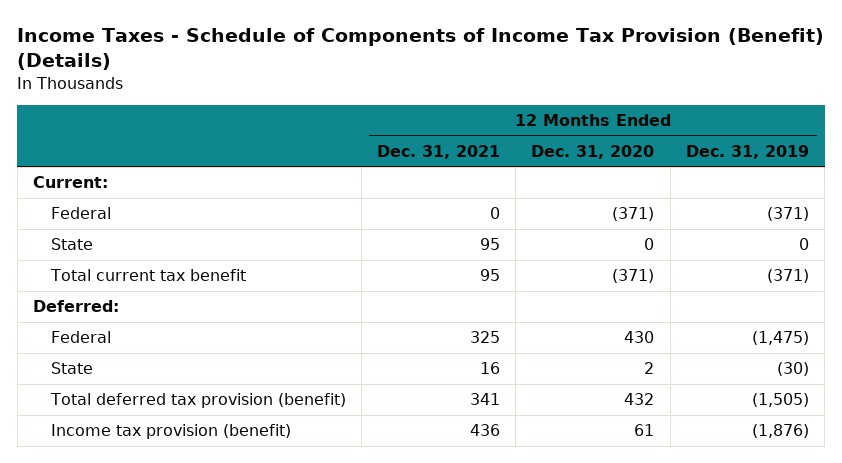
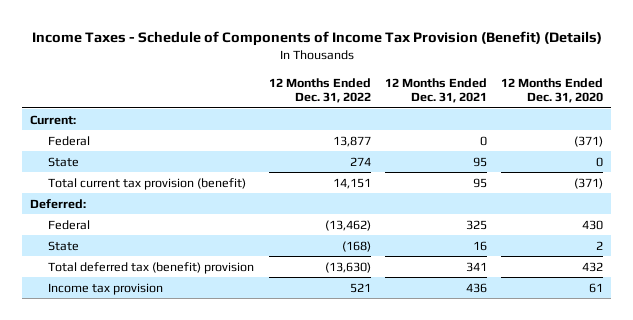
[685,144,809,159] Dec. 31, 2019 -> none
none -> [268,77,371,104] 12 Months Ended Dec. 31, 2022
[49,269,246,282] Total current tax benefit -> [48,177,247,190] Total current tax provision (benefit)
[49,393,346,409] Total deferred tax provision (benefit) -> [48,261,255,274] Total deferred tax (benefit) provision
[50,424,291,440] Income tax provision (benefit) -> [48,282,164,295] Income tax provision

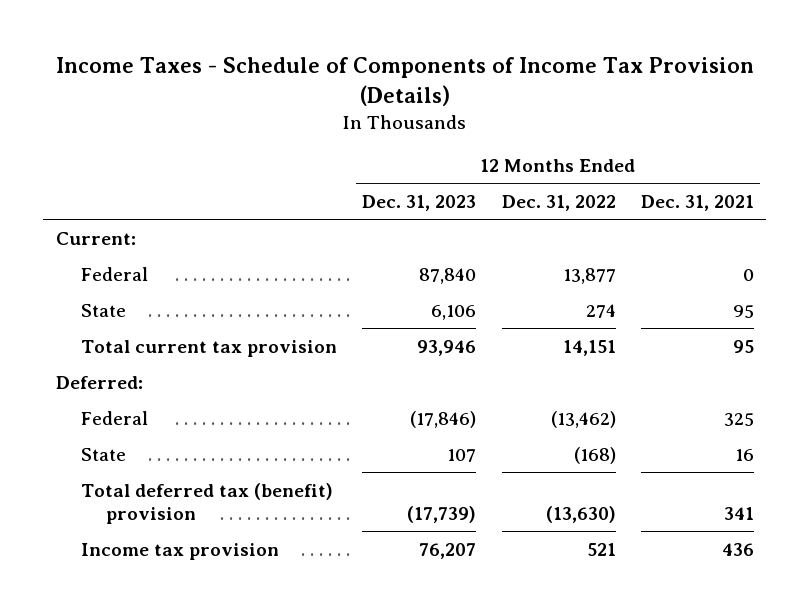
[31,31,602,47] Income Taxes - Schedule of Components of Income Tax Provision (Benefit) (Details) -> [55,56,754,106] Income Taxes - Schedule of Components of Income Tax Provision (Details)
[501,77,604,104] 12 Months Ended Dec. 31, 2020 -> none
none -> [362,195,477,212] Dec. 31, 2023
[48,177,247,190] Total current tax provision (benefit) -> [81,339,338,357] Total current tax provision

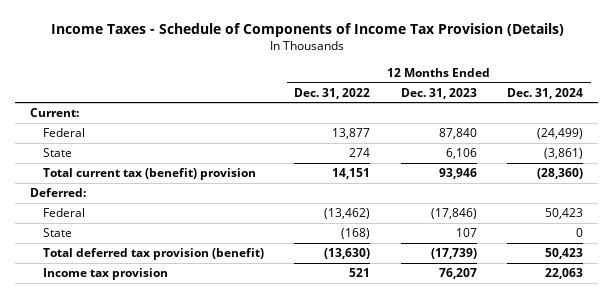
[640,195,754,212] Dec. 31, 2021 -> none
none -> [507,87,584,99] Dec. 31, 2024
[81,339,338,357] Total current tax provision -> [42,168,256,181] Total current tax (benefit) provision
[81,482,334,525] Total deferred tax (benefit) provision -> [42,248,264,261] Total deferred tax provision (benefit)

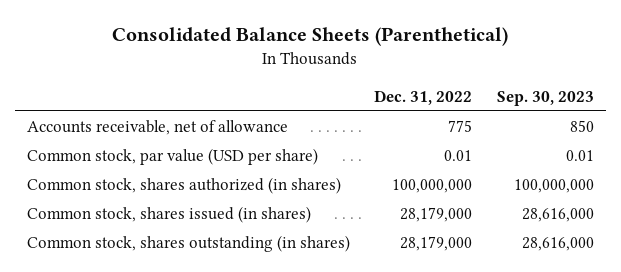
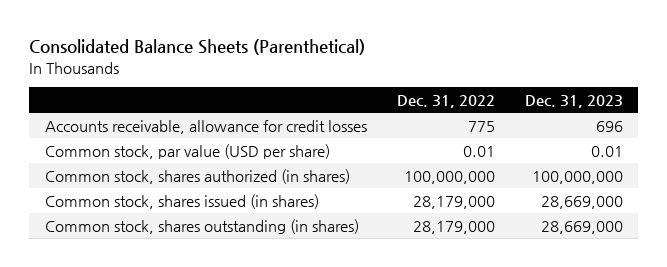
[497,90,595,106] Sep. 30, 2023 -> none
none -> [524,95,623,109] Dec. 31, 2023
[26,120,288,136] Accounts receivable, net of allowance -> [44,119,367,134] Accounts receivable, allowance for credit losses

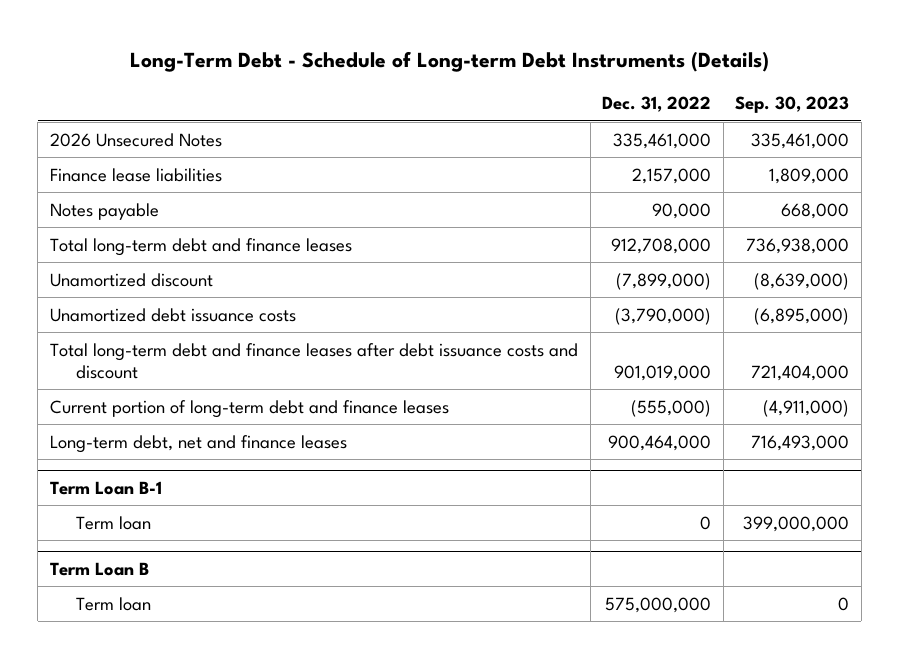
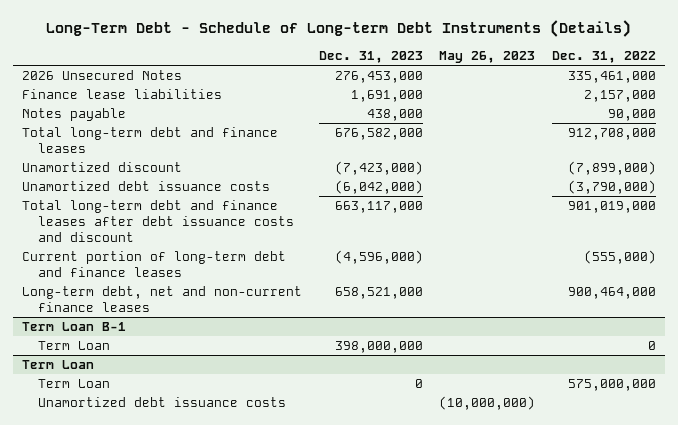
[735,96,850,114] Sep. 30, 2023 -> none
none -> [318,50,423,63] Dec. 31, 2023
none -> [439,50,536,63] May 26, 2023
[49,434,347,453] Long-term debt, net and finance leases -> [21,286,302,312] Long-term debt, net and non-current finance leases
[76,515,152,530] Term loan -> [37,341,110,351] Term Loan
[49,561,149,576] Term Loan B -> [21,360,94,370] Term Loan
[76,596,152,611] Term loan -> [37,379,110,389] Term Loan
none -> [37,397,286,408] Unamortized debt issuance costs

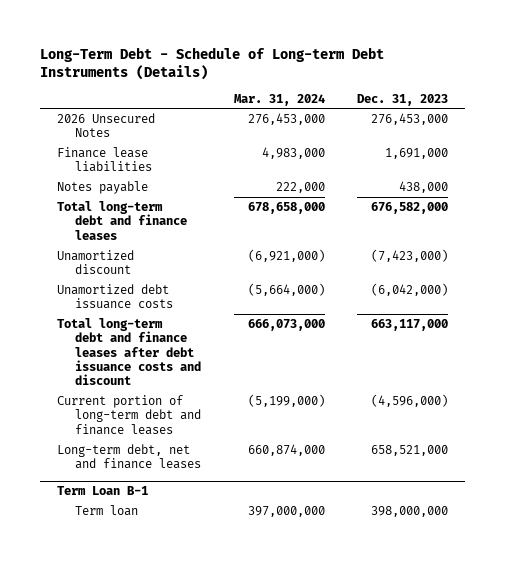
[439,50,536,63] May 26, 2023 -> none
[552,50,657,63] Dec. 31, 2022 -> none
none -> [233,93,325,106] Mar. 31, 2024
[21,286,302,312] Long-term debt, net and non-current finance leases -> [56,444,202,470] Long-term debt, net and finance leases
[21,360,94,370] Term Loan -> none
[37,379,110,389] Term Loan -> none
[37,397,286,408] Unamortized debt issuance costs -> none
[37,341,110,351] Term Loan -> [75,505,139,517] Term loan

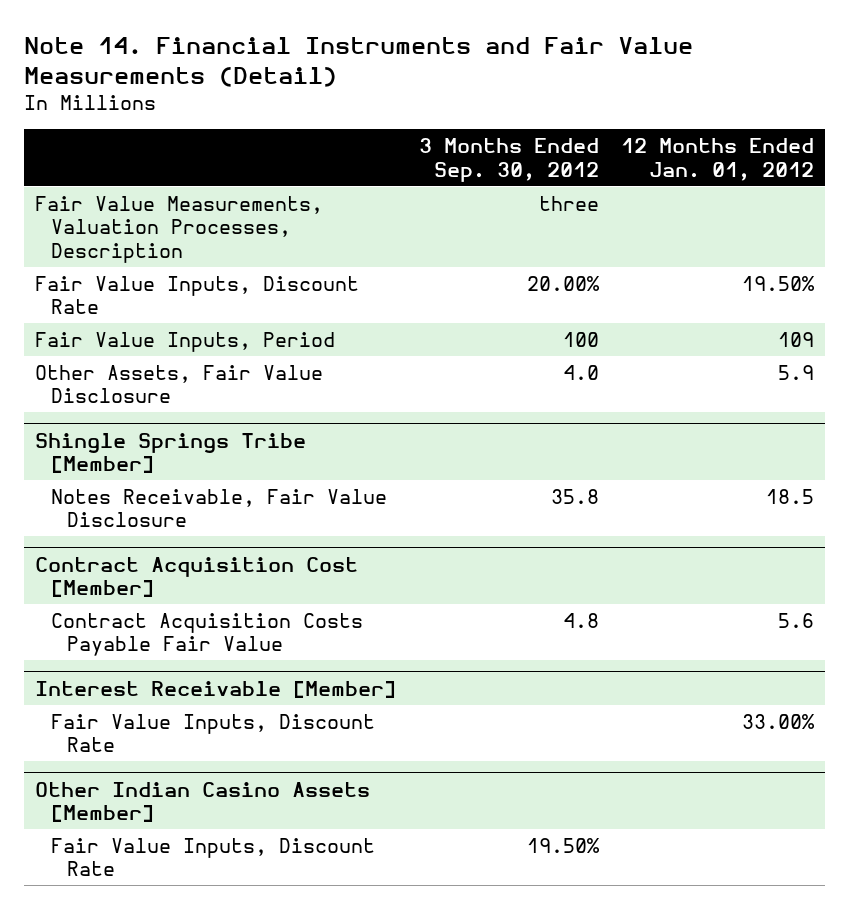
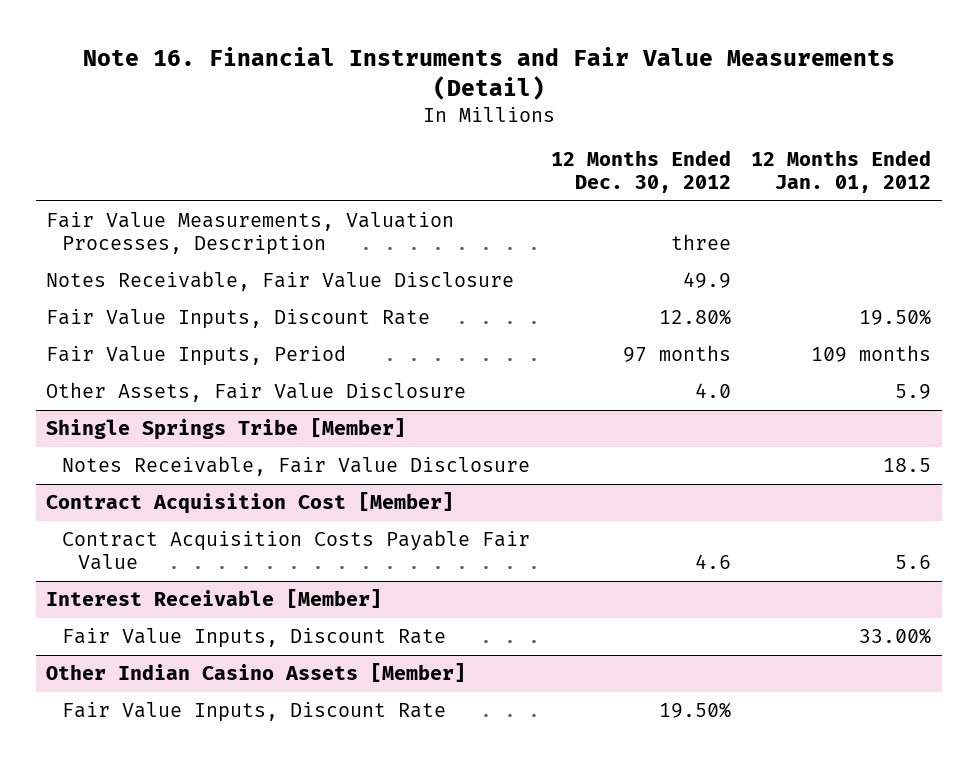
[23,36,693,87] Note 14. Financial Instruments and Fair Value Measurements (Detail) -> [82,46,895,100] Note 16. Financial Instruments and Fair Value Measurements (Detail)
[418,138,599,182] 3 Months Ended Sep. 30, 2012 -> none
none -> [550,150,731,194] 12 Months Ended Dec. 30, 2012
none -> [45,271,514,292] Notes Receivable, Fair Value Disclosure
[778,331,815,347] 109 -> [811,345,932,363] 109 months

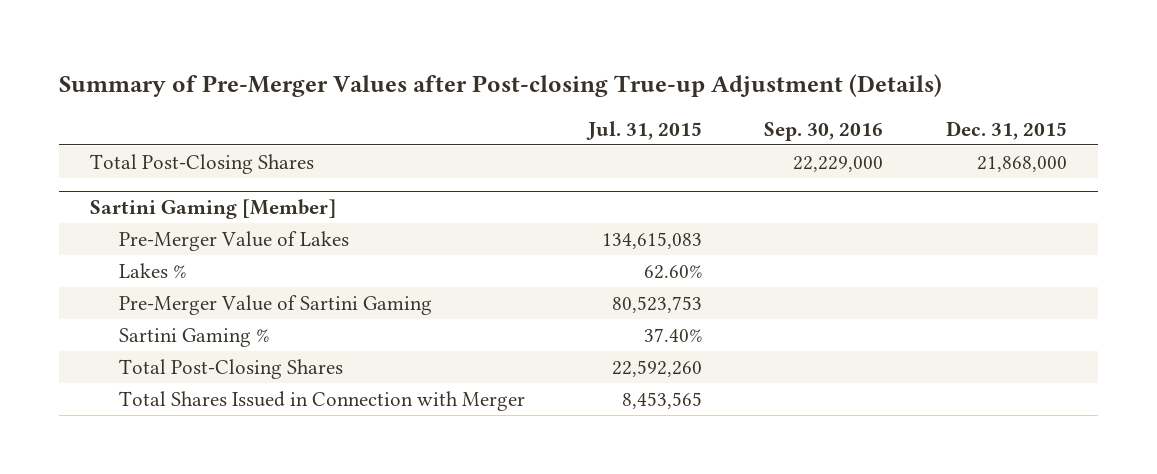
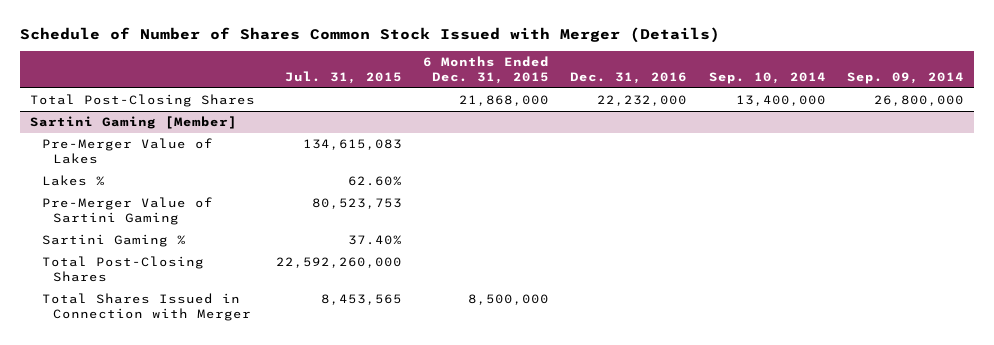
[58,73,942,97] Summary of Pre-Merger Values after Post-closing True-up Adjustment (Details) -> [19,26,720,43] Schedule of Number of Shares Common Stock Issued with Merger (Details)
[764,121,884,141] Sep. 30, 2016 -> none
[945,120,1067,140] Dec. 31, 2015 -> none
none -> [423,56,550,85] 6 Months Ended Dec. 31, 2015
none -> [570,72,688,85] Dec. 31, 2016
none -> [708,72,826,85] Sep. 10, 2014
none -> [846,72,964,85] Sep. 09, 2014
[611,359,702,377] 22,592,260 -> [276,257,403,269] 22,592,260,000

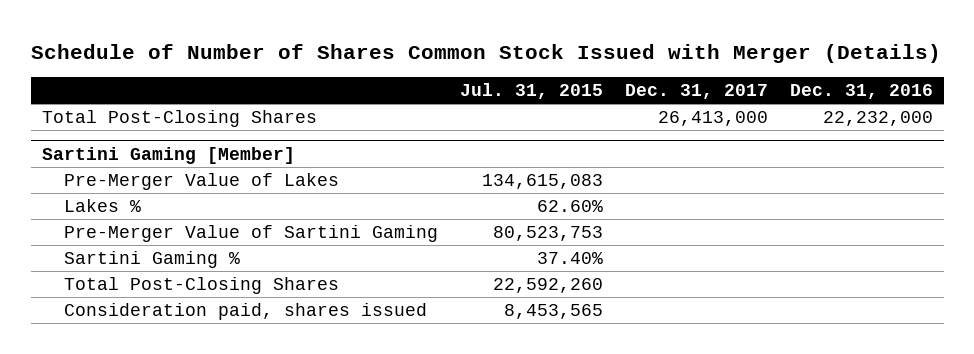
[423,56,550,85] 6 Months Ended Dec. 31, 2015 -> none
[708,72,826,85] Sep. 10, 2014 -> none
[846,72,964,85] Sep. 09, 2014 -> none
none -> [624,84,768,100] Dec. 31, 2017
[276,257,403,269] 22,592,260,000 -> [492,278,603,294] 22,592,260
[41,293,251,322] Total Shares Issued in Connection with Merger -> [63,303,427,321] Consideration paid, shares issued

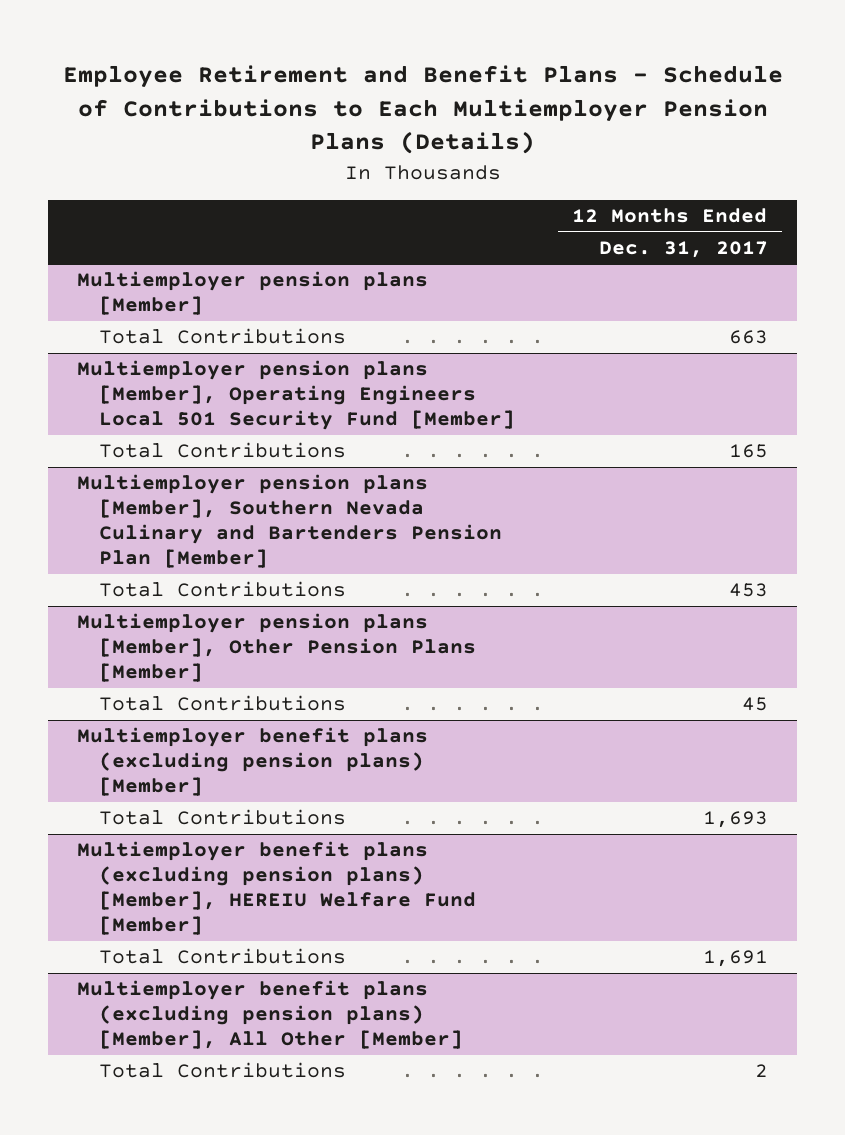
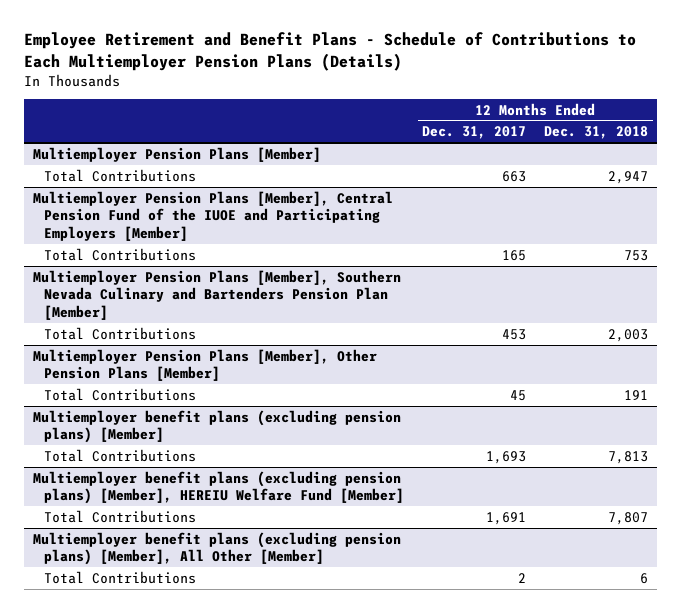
none -> [544,126,649,140] Dec. 31, 2018
[77,271,429,316] Multiemployer pension plans [Member] -> [32,146,321,162] Multiemployer Pension Plans [Member]
[77,360,515,431] Multiemployer pension plans [Member], Operating Engineers Local 501 Security Fund [Member] -> none
none -> [32,190,393,241] Multiemployer Pension Plans [Member], Central Pension Fund of the IUOE and Participating Employers [Member]
[77,474,502,569] Multiemployer pension plans [Member], Southern Nevada Culinary and Bartenders Pension Plan [Member] -> [32,269,401,320] Multiemployer Pension Plans [Member], Southern Nevada Culinary and Bartenders Pension Plan [Member]
[77,613,476,683] Multiemployer pension plans [Member], Other Pension Plans [Member] -> [32,348,377,382] Multiemployer Pension Plans [Member], Other Pension Plans [Member]

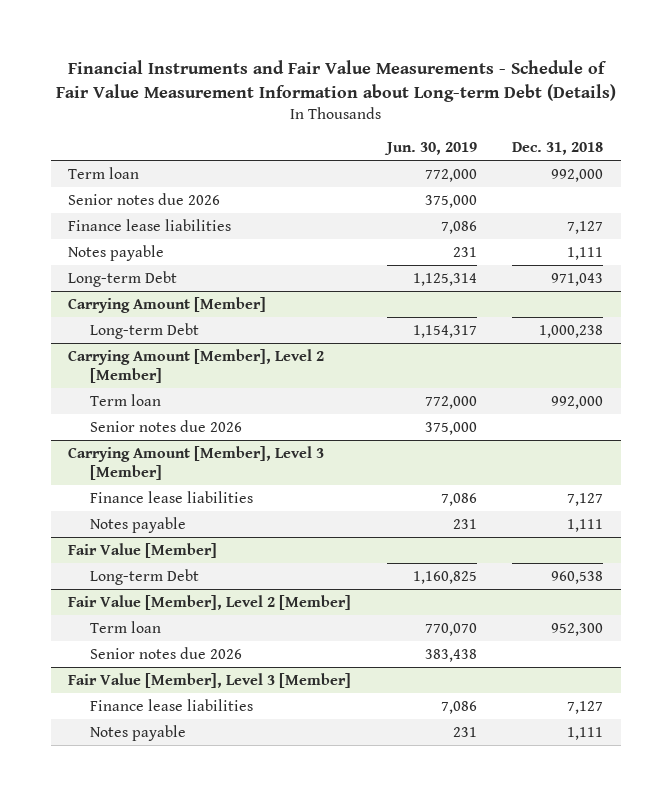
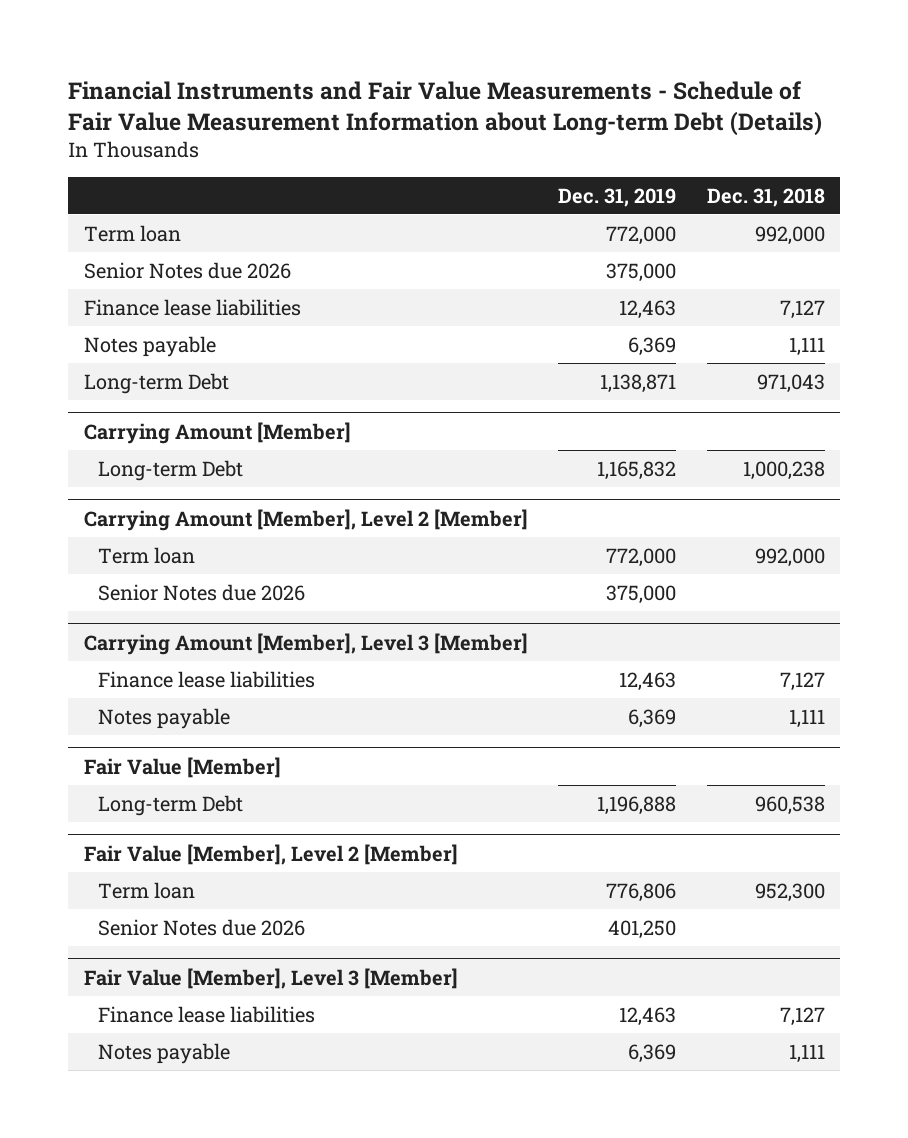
[383,142,477,156] Jun. 30, 2019 -> none
none -> [558,187,677,207] Dec. 31, 2019
[68,192,221,205] Senior notes due 2026 -> [83,261,291,279] Senior Notes due 2026
[90,419,243,432] Senior notes due 2026 -> [98,583,306,601] Senior Notes due 2026
[90,646,243,659] Senior notes due 2026 -> [98,918,306,936] Senior Notes due 2026

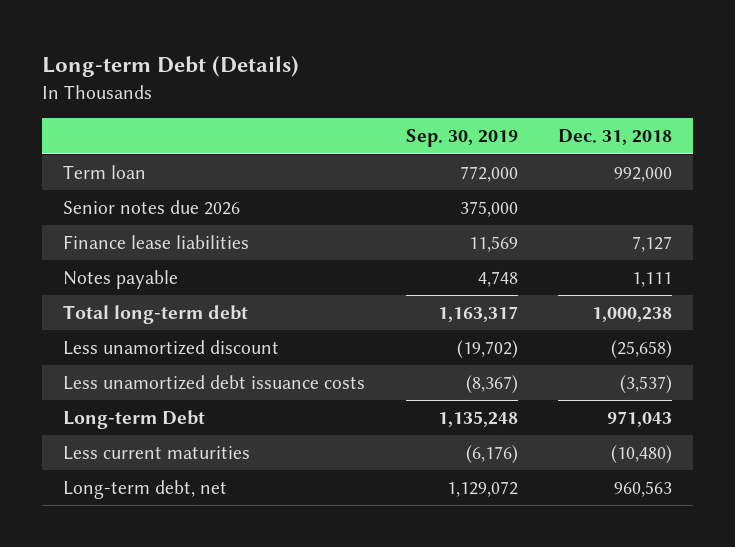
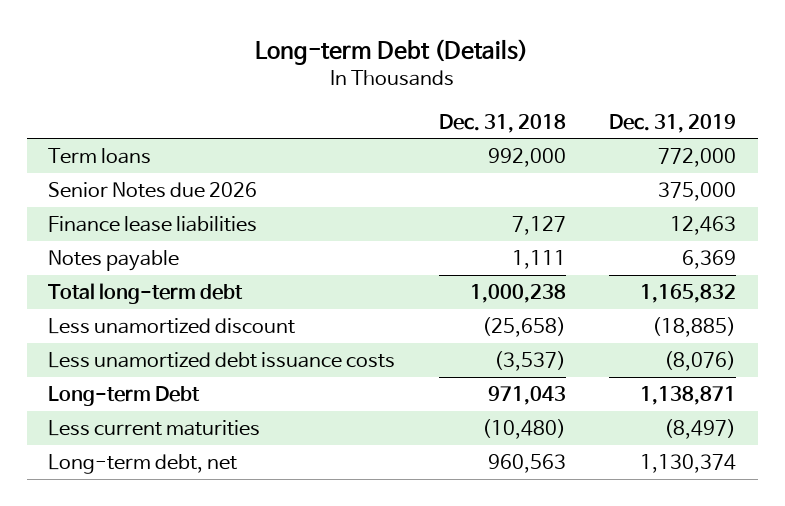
[405,129,518,148] Sep. 30, 2019 -> none
none -> [609,113,737,133] Dec. 31, 2019
[62,165,146,180] Term loan -> [48,148,152,165] Term loans
[62,200,240,216] Senior notes due 2026 -> [48,182,258,199] Senior Notes due 2026

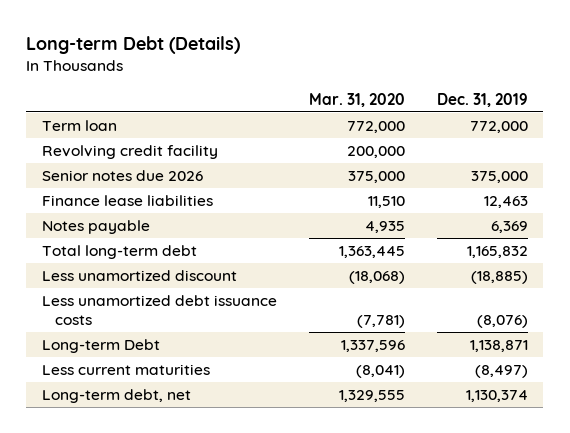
[438,113,566,133] Dec. 31, 2018 -> none
none -> [308,92,405,107] Mar. 31, 2020
[48,148,152,165] Term loans -> [42,120,118,132] Term loan
none -> [42,145,219,160] Revolving credit facility
[48,182,258,199] Senior Notes due 2026 -> [42,170,204,182] Senior notes due 2026

